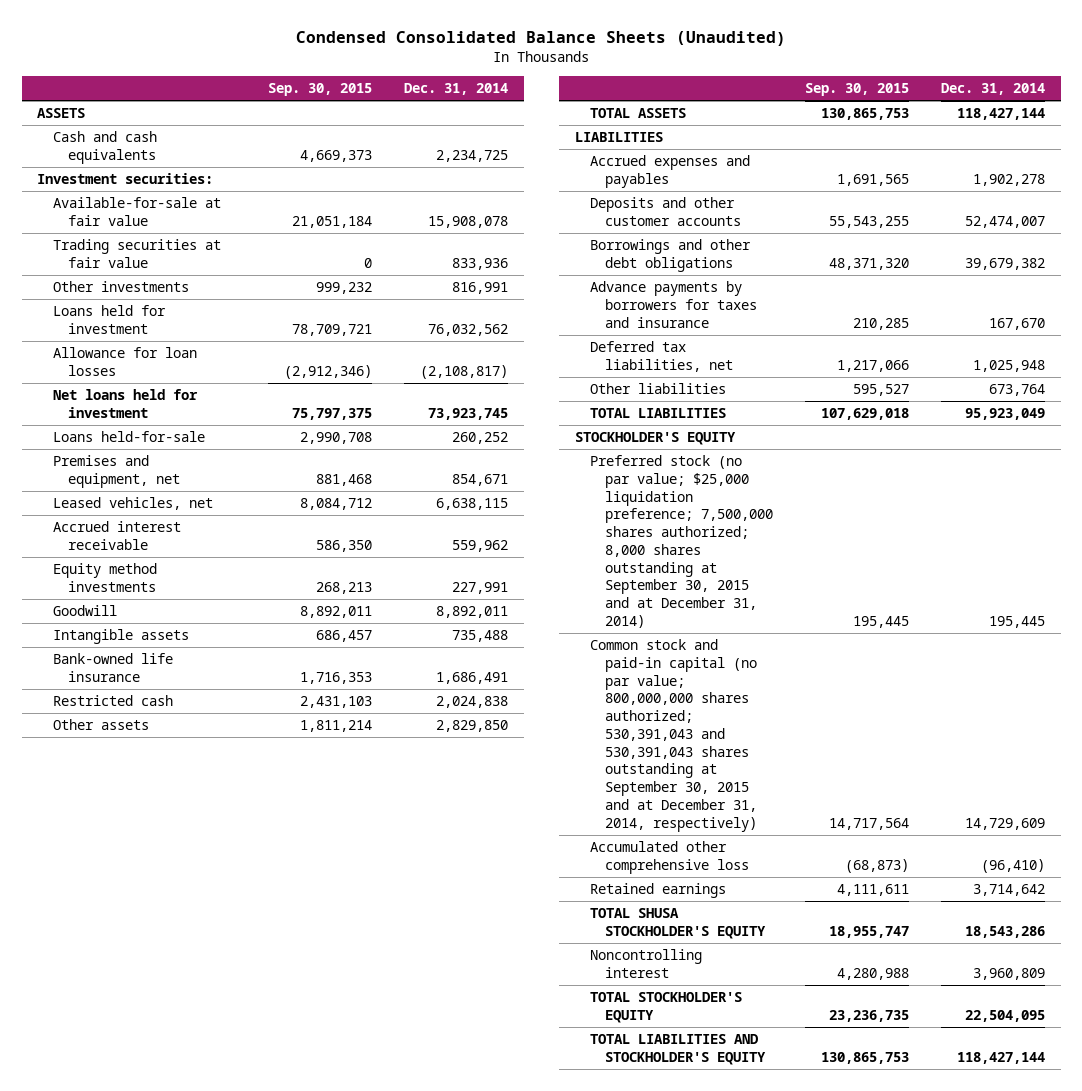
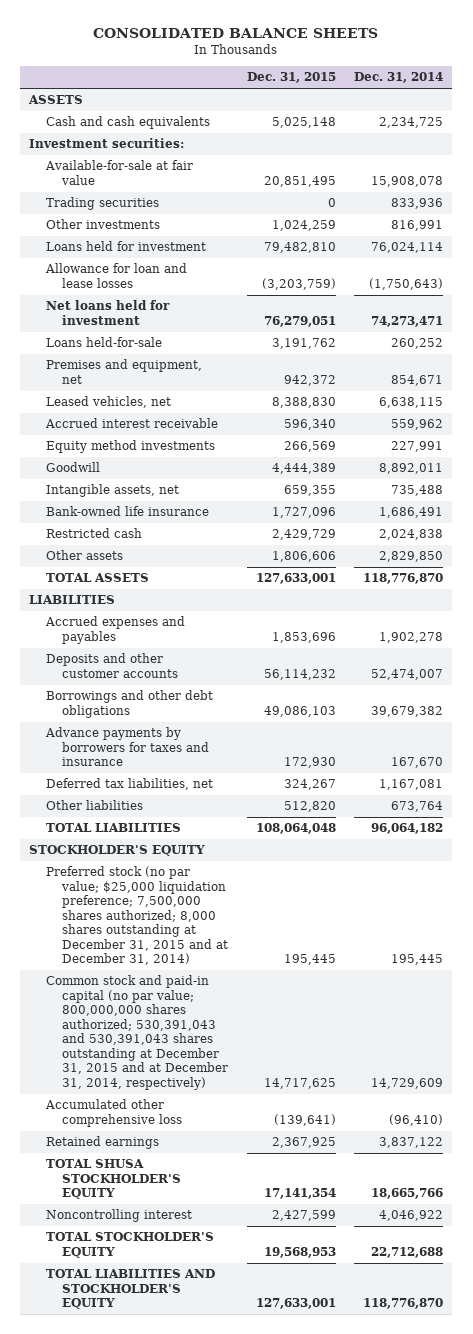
[296,31,787,47] Condensed Consolidated Balance Sheets (Unaudited) -> [93,28,379,39] CONSOLIDATED BALANCE SHEETS
[268,83,373,97] Sep. 30, 2015 -> none
none -> [246,72,336,84] Dec. 31, 2015
[52,239,221,268] Trading securities at fair value -> [45,197,159,211] Trading securities
[427,323,508,336] 76,032,562 -> [371,242,444,254] 76,024,114
[52,347,197,376] Allowance for loan losses -> [44,263,187,288] Allowance for loan and lease losses
[419,364,508,379] (2,108,817) -> [369,277,444,290] (1,750,643)
[427,407,508,420] 73,923,745 -> [371,315,444,327] 74,273,471
[52,629,189,645] Intangible assets -> [45,484,179,498] Intangible assets, net
[956,108,1045,121] 118,427,144 -> [363,573,444,585] 118,776,870
[972,359,1045,372] 1,025,948 -> [379,779,444,791] 1,167,081
[964,408,1045,421] 95,923,049 -> [371,823,444,835] 96,064,182
[590,455,774,628] Preferred stock (no par value; $25,000 liquidation preference; 7,500,000 shares authorized; 8,000 shares outstanding at September 30, 2015 and at December 31, 2014) -> [45,866,229,966] Preferred stock (no par value; $25,000 liquidation preference; 7,500,000 shares authorized; 8,000 shares outstanding at December 31, 2015 and at December 31, 2014)
[590,639,758,832] Common stock and paid-in capital (no par value; 800,000,000 shares authorized; 530,391,043 and 530,391,043 shares outstanding at September 30, 2015 and at December 31, 2014, respectively) -> [45,975,229,1090] Common stock and paid-in capital (no par value; 800,000,000 shares authorized; 530,391,043 and 530,391,043 shares outstanding at December 31, 2015 and at December 31, 2014, respectively)
[972,884,1045,897] 3,714,642 -> [379,1137,444,1149] 3,837,122
[964,925,1045,938] 18,543,286 -> [371,1188,444,1200] 18,665,766
[972,967,1045,980] 3,960,809 -> [379,1210,444,1222] 4,046,922
[964,1009,1045,1022] 22,504,095 -> [371,1246,444,1258] 22,712,688
[956,1051,1045,1064] 118,427,144 -> [363,1298,444,1310] 118,776,870

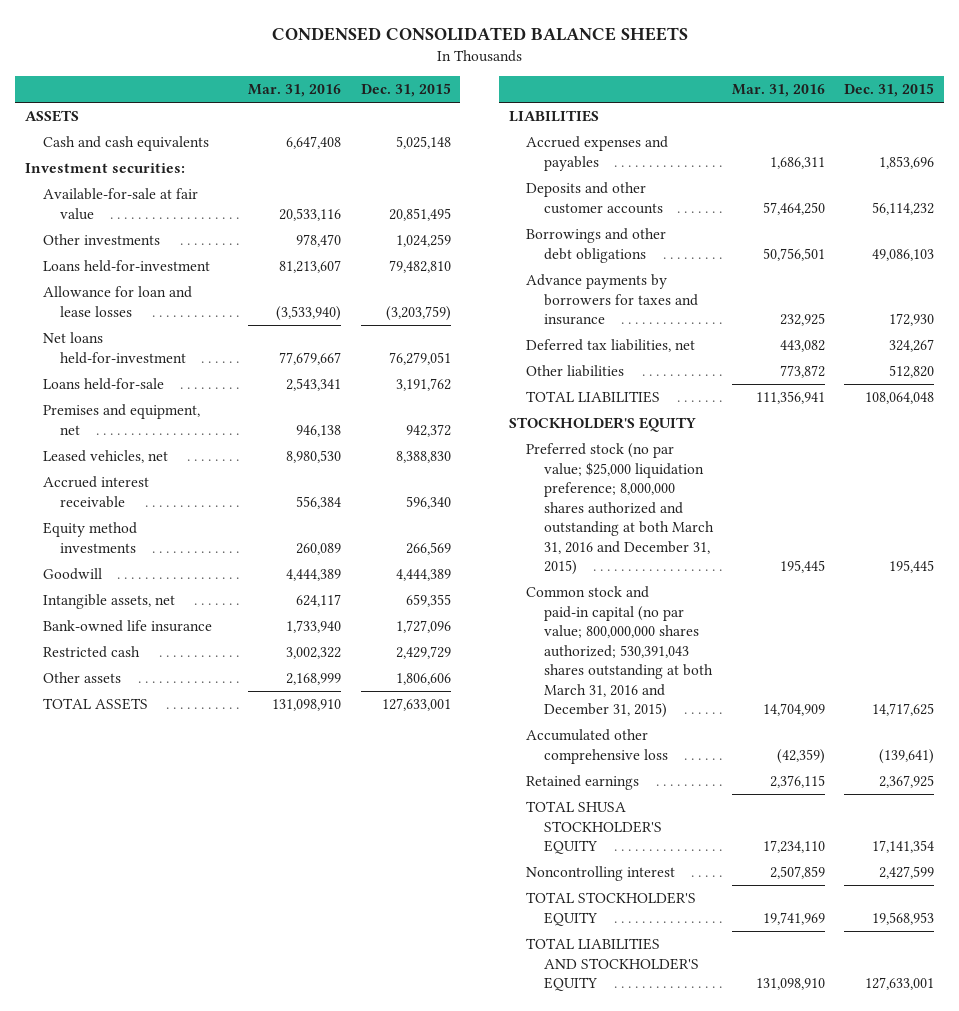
[93,28,379,39] CONSOLIDATED BALANCE SHEETS -> [271,26,688,41] CONDENSED CONSOLIDATED BALANCE SHEETS
[354,72,444,84] Dec. 31, 2014 -> none
none -> [248,84,342,98] Mar. 31, 2016
[45,197,159,211] Trading securities -> none
[45,241,206,252] Loans held for investment -> [42,260,210,273] Loans held-for-investment
[45,300,170,325] Net loans held for investment -> [42,332,187,364] Net loans held-for-investment
[45,866,229,966] Preferred stock (no par value; $25,000 liquidation preference; 7,500,000 shares authorized; 8,000 shares outstanding at December 31, 2015 and at December 31, 2014) -> [526,443,714,576] Preferred stock (no par value; $25,000 liquidation preference; 8,000,000 shares authorized and outstanding at both March 31, 2016 and December 31, 2015)
[45,975,229,1090] Common stock and paid-in capital (no par value; 800,000,000 shares authorized; 530,391,043 and 530,391,043 shares outstanding at December 31, 2015 and at December 31, 2014, respectively) -> [526,586,713,719] Common stock and paid-in capital (no par value; 800,000,000 shares authorized; 530,391,043 shares outstanding at both March 31, 2016 and December 31, 2015)

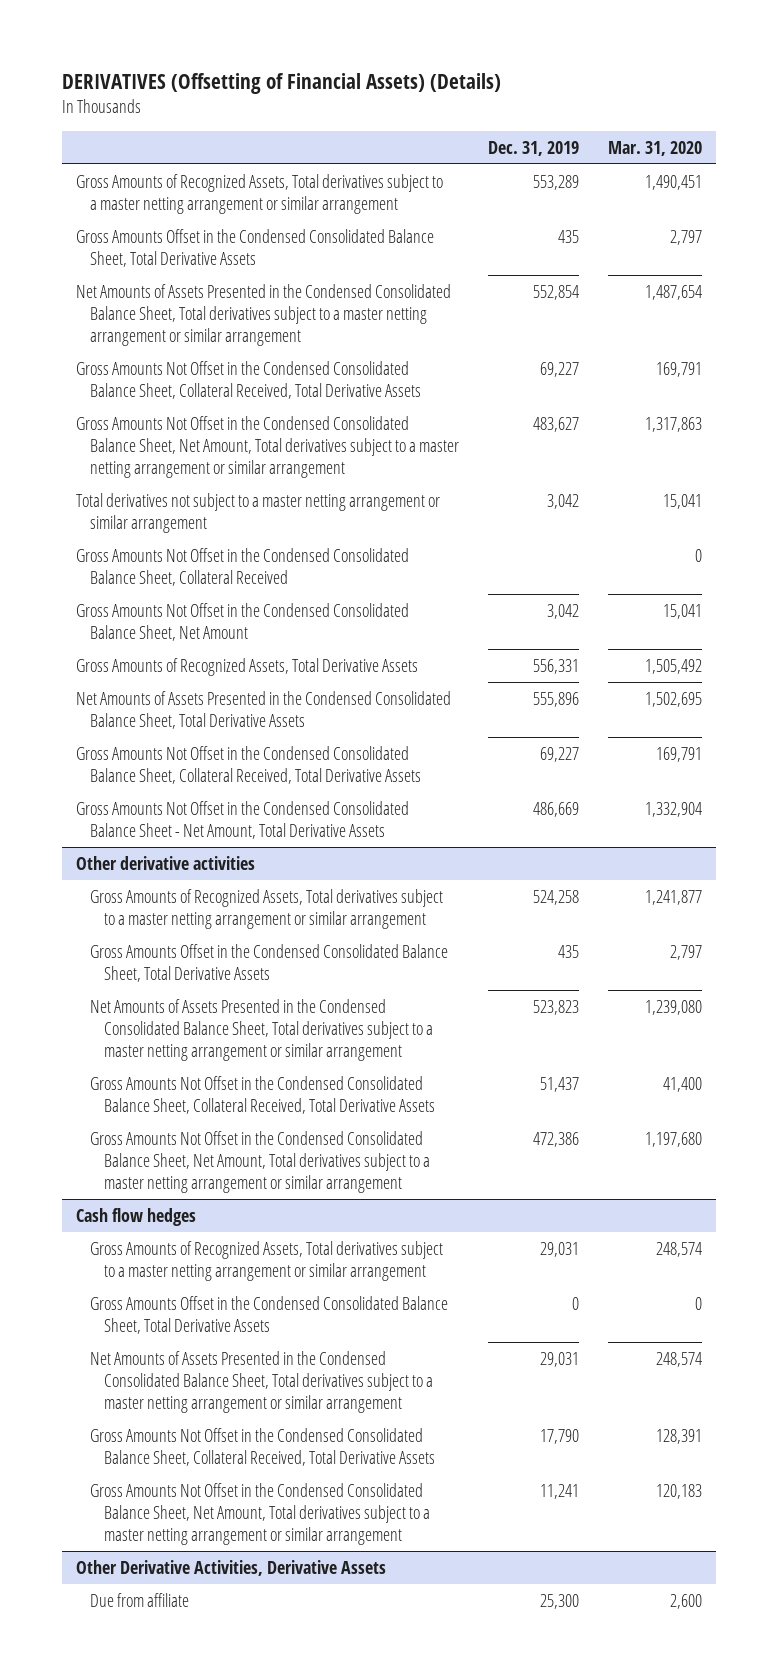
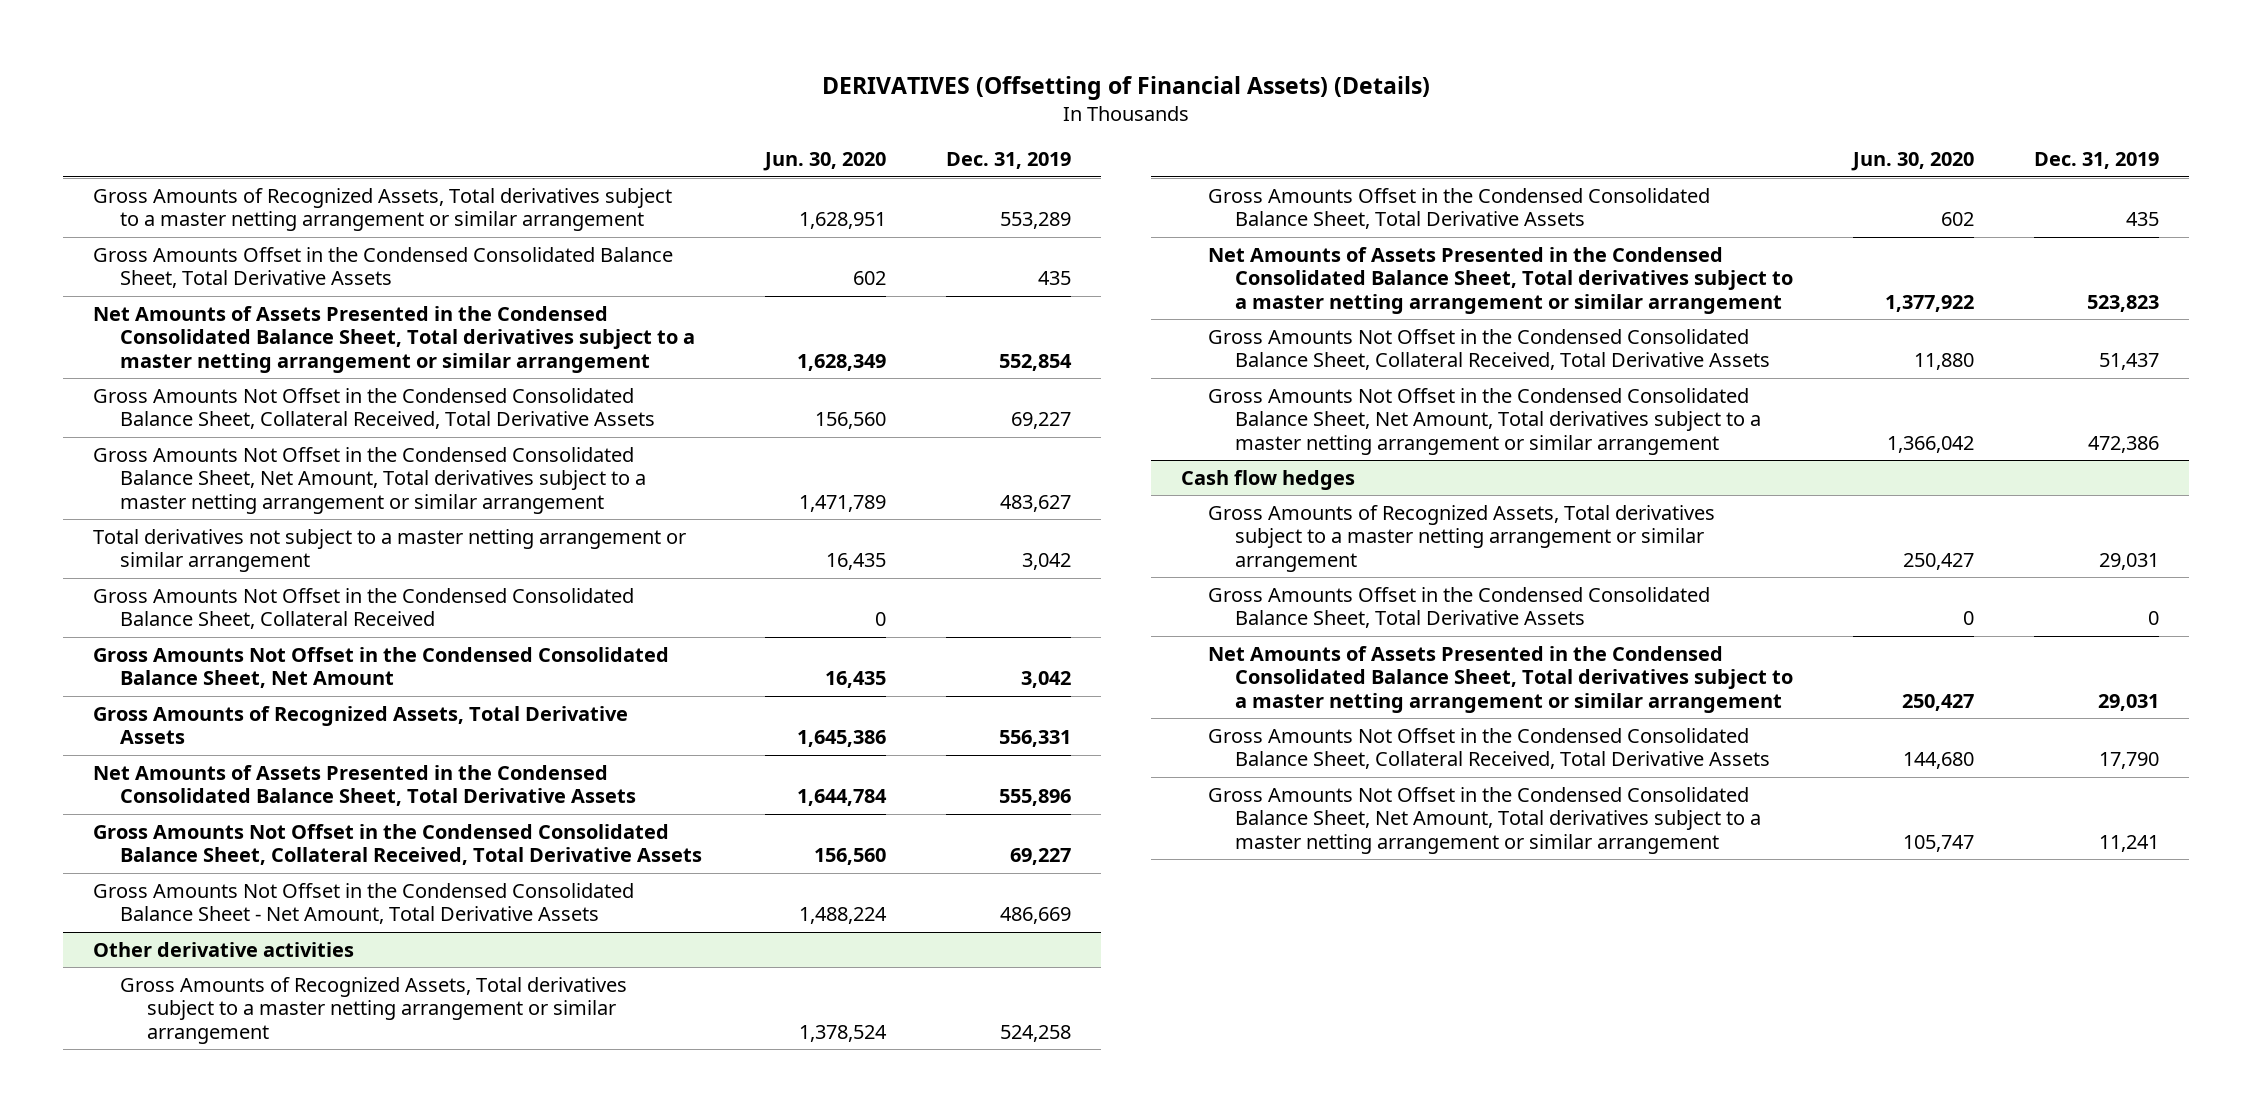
[607,140,702,156] Mar. 31, 2020 -> none
none -> [763,152,887,172] Jun. 30, 2020
[75,1559,386,1576] Other Derivative Activities, Derivative Assets -> none
[89,1592,189,1607] Due from affiliate -> none

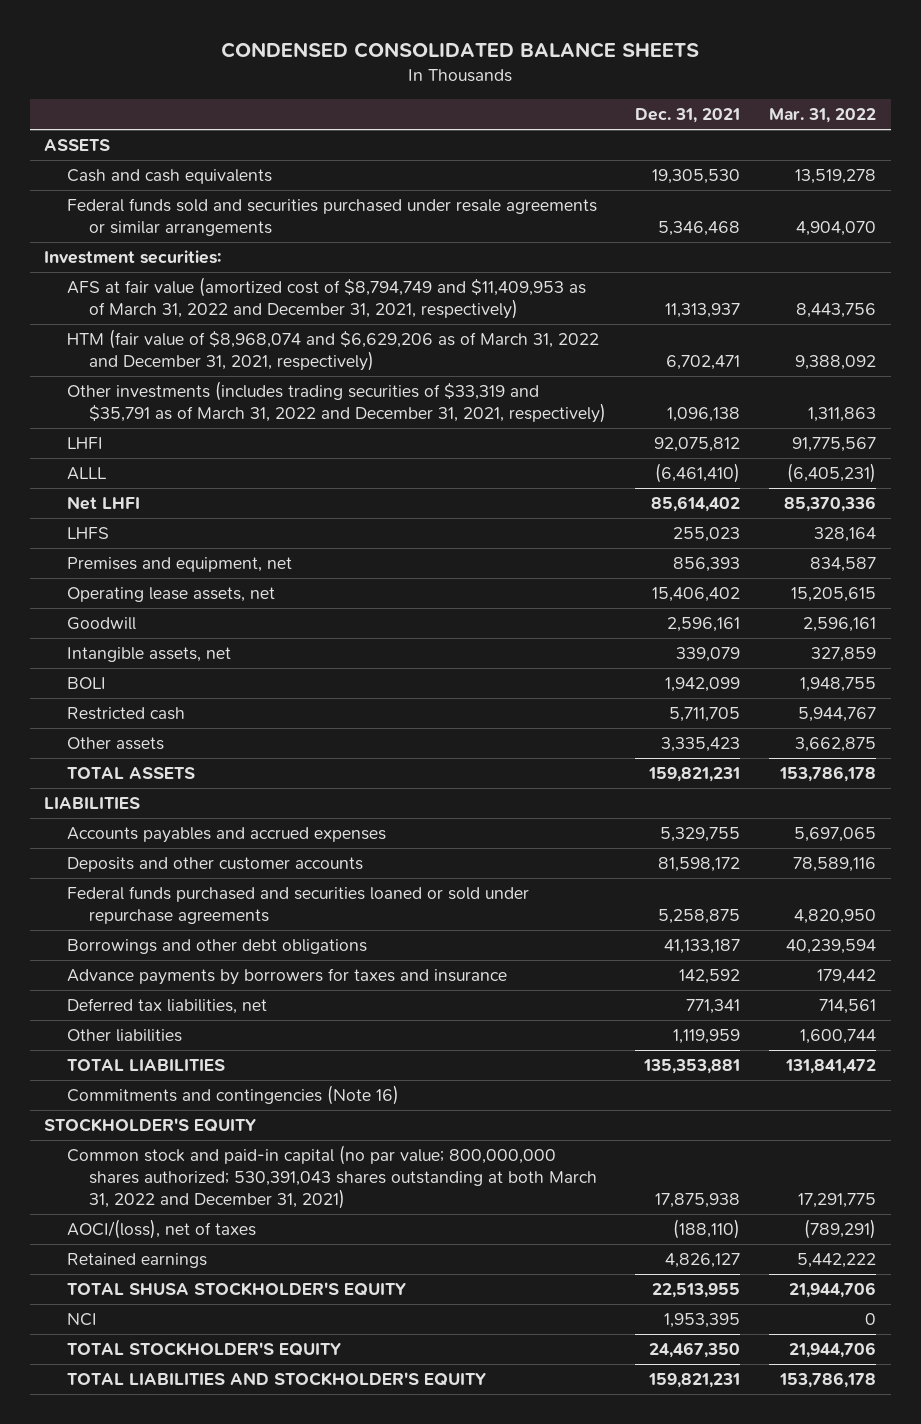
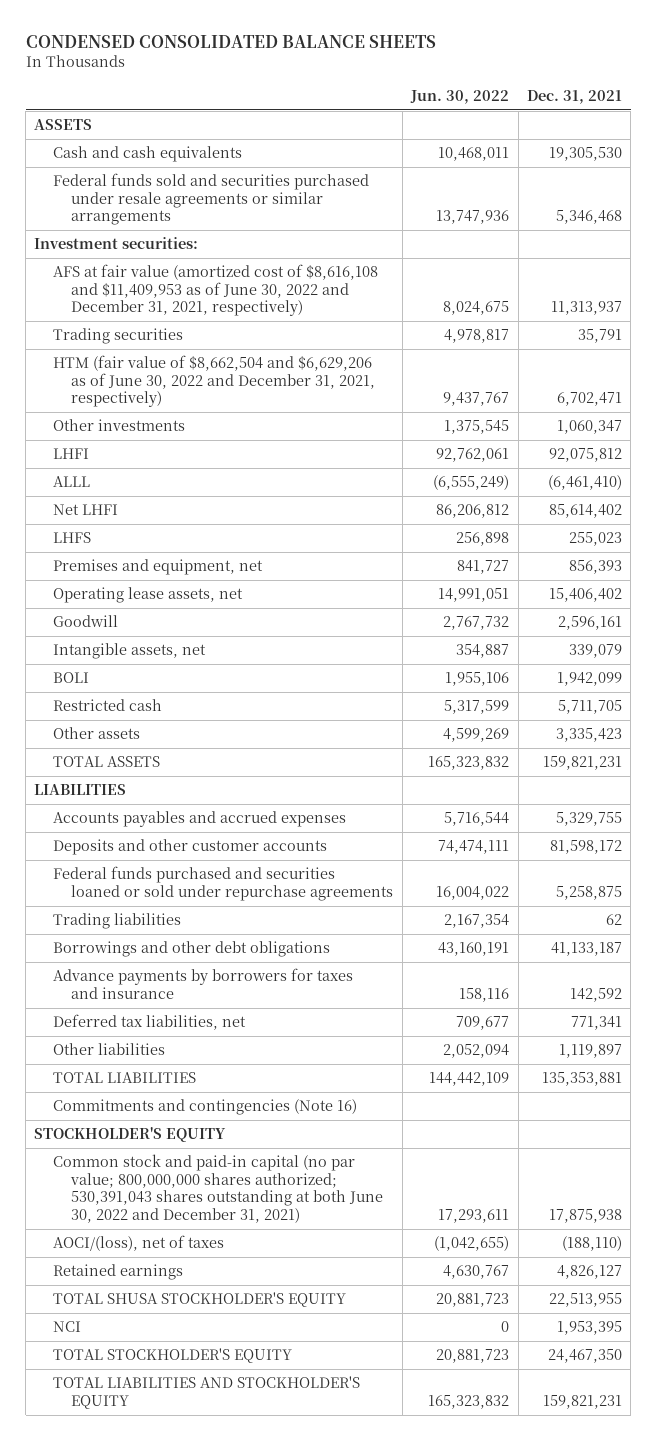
[769,108,877,124] Mar. 31, 2022 -> none
none -> [410,89,510,104] Jun. 30, 2022
[66,381,606,423] Other investments (includes trading securities of $33,319 and $35,791 as of March 31, 2022 and December 31, 2021, respectively) -> none
[66,277,586,319] AFS at fair value (amortized cost of $8,794,749 and $11,409,953 as of March 31, 2022 and December 31, 2021, respectively) -> [52,264,378,317] AFS at fair value (amortized cost of $8,616,108 and $11,409,953 as of June 30, 2022 and December 31, 2021, respectively)
none -> [52,328,183,345] Trading securities
[66,329,599,371] HTM (fair value of $8,968,074 and $6,629,206 as of March 31, 2022 and December 31, 2021, respectively) -> [52,355,376,408] HTM (fair value of $8,662,504 and $6,629,206 as of June 30, 2022 and December 31, 2021, respectively)
none -> [52,419,185,432] Other investments
none -> [52,913,181,930] Trading liabilities
[673,1029,741,1045] 1,119,959 -> [558,1044,622,1059] 1,119,897
[66,1145,597,1209] Common stock and paid-in capital (no par value; 800,000,000 shares authorized; 530,391,043 shares outstanding at both March 31, 2022 and December 31, 2021) -> [52,1154,384,1223] Common stock and paid-in capital (no par value; 800,000,000 shares authorized; 530,391,043 shares outstanding at both June 30, 2022 and December 31, 2021)

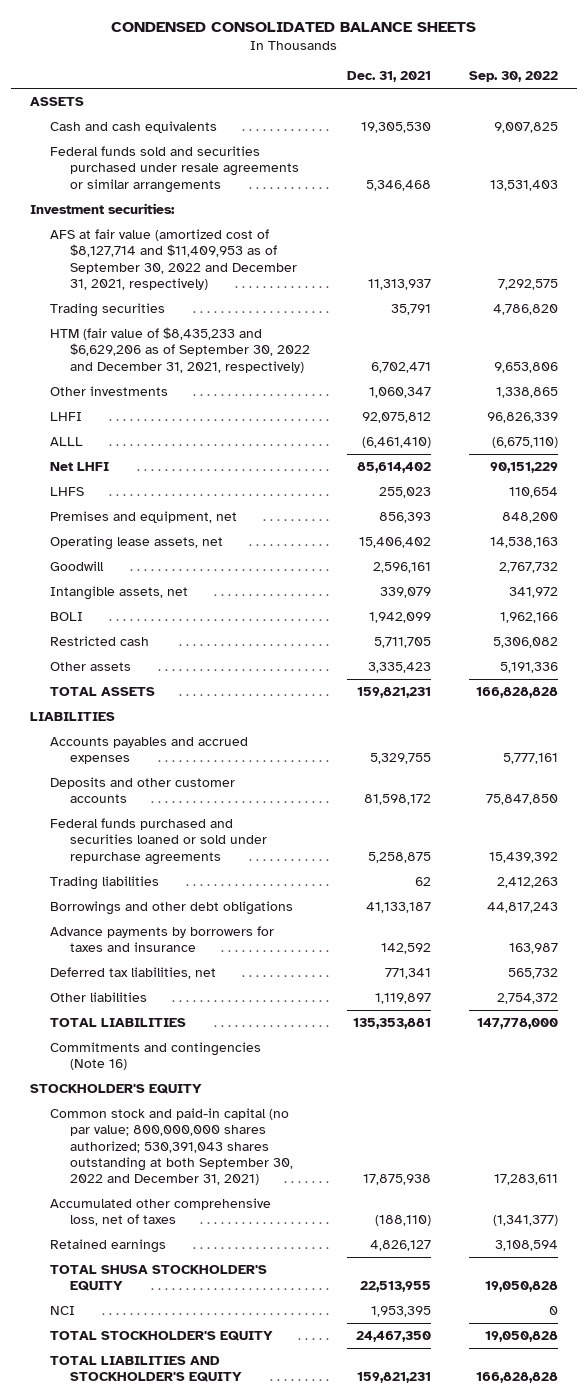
[410,89,510,104] Jun. 30, 2022 -> none
none -> [469,71,559,83] Sep. 30, 2022
[52,264,378,317] AFS at fair value (amortized cost of $8,616,108 and $11,409,953 as of June 30, 2022 and December 31, 2021, respectively) -> [49,229,297,290] AFS at fair value (amortized cost of $8,127,714 and $11,409,953 as of September 30, 2022 and December 31, 2021, respectively)
[52,355,376,408] HTM (fair value of $8,662,504 and $6,629,206 as of June 30, 2022 and December 31, 2021, respectively) -> [49,327,310,373] HTM (fair value of $8,435,233 and $6,629,206 as of September 30, 2022 and December 31, 2021, respectively)
[52,1154,384,1223] Common stock and paid-in capital (no par value; 800,000,000 shares authorized; 530,391,043 shares outstanding at both June 30, 2022 and December 31, 2021) -> [49,1108,293,1186] Common stock and paid-in capital (no par value; 800,000,000 shares authorized; 530,391,043 shares outstanding at both September 30, 2022 and December 31, 2021)
[52,1235,224,1252] AOCI/(loss), net of taxes -> [49,1198,271,1227] Accumulated other comprehensive loss, net of taxes

